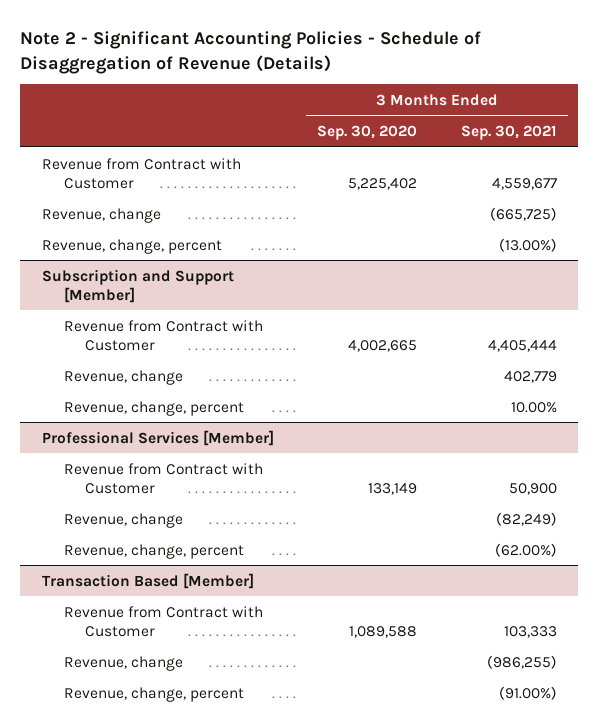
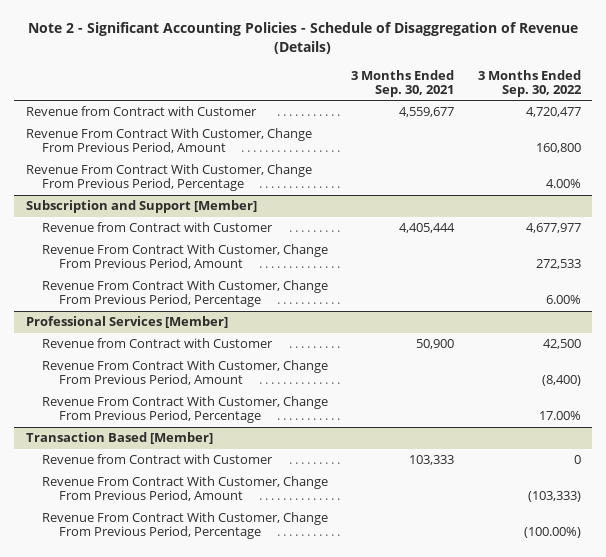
[317,125,418,141] Sep. 30, 2020 -> none
none -> [477,69,582,97] 3 Months Ended Sep. 30, 2022
[41,207,161,223] Revenue, change -> none
[41,238,222,254] Revenue, change, percent -> none
none -> [25,128,312,154] Revenue From Contract With Customer, Change From Previous Period, Amount
none -> [25,164,312,192] Revenue From Contract With Customer, Change From Previous Period, Percentage
[63,369,183,385] Revenue, change -> none
[63,400,244,416] Revenue, change, percent -> none
none -> [42,244,329,270] Revenue From Contract With Customer, Change From Previous Period, Amount
none -> [42,280,329,308] Revenue From Contract With Customer, Change From Previous Period, Percentage
[63,512,183,528] Revenue, change -> none
[63,543,244,559] Revenue, change, percent -> none
none -> [42,360,329,386] Revenue From Contract With Customer, Change From Previous Period, Amount
none -> [42,396,329,424] Revenue From Contract With Customer, Change From Previous Period, Percentage
[63,655,183,671] Revenue, change -> none
[63,686,244,702] Revenue, change, percent -> none
none -> [42,476,329,502] Revenue From Contract With Customer, Change From Previous Period, Amount
none -> [42,512,329,540] Revenue From Contract With Customer, Change From Previous Period, Percentage

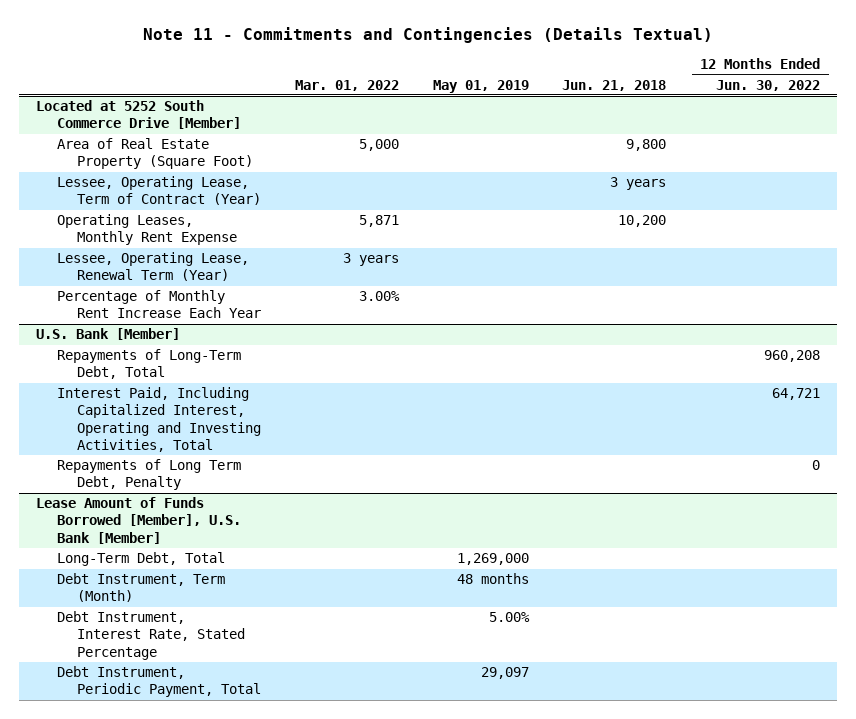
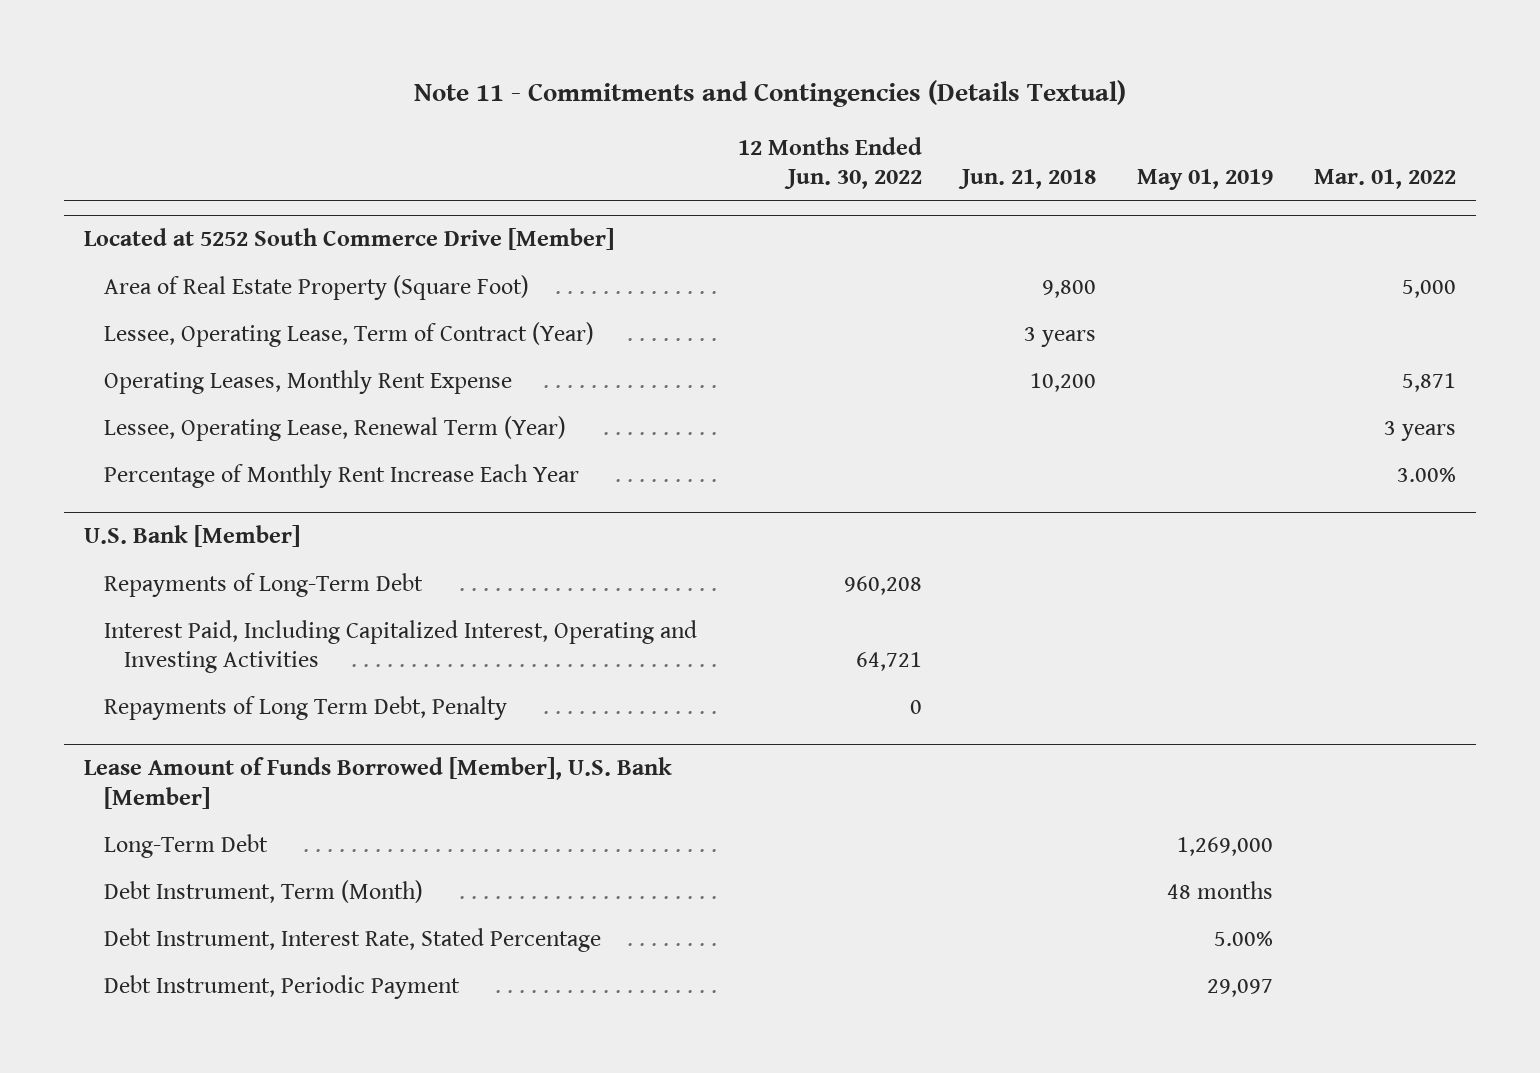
[56,349,241,380] Repayments of Long-Term Debt, Total -> [104,572,424,597] Repayments of Long-Term Debt
[56,387,262,452] Interest Paid, Including Capitalized Interest, Operating and Investing Activities, Total -> [104,619,698,674] Interest Paid, Including Capitalized Interest, Operating and Investing Activities
[56,552,225,567] Long-Term Debt, Total -> [104,833,269,858] Long-Term Debt
[56,666,262,698] Debt Instrument, Periodic Payment, Total -> [104,974,461,999] Debt Instrument, Periodic Payment

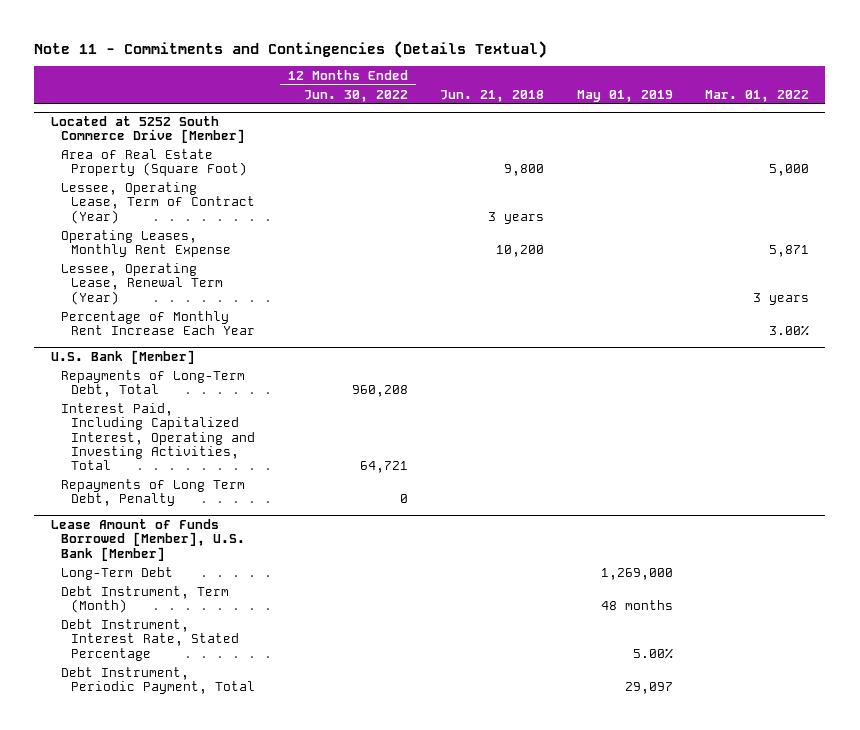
[104,572,424,597] Repayments of Long-Term Debt -> [61,369,246,398] Repayments of Long-Term Debt, Total
[104,619,698,674] Interest Paid, Including Capitalized Interest, Operating and Investing Activities -> [61,402,256,471] Interest Paid, Including Capitalized Interest, Operating and Investing Activities, Total
[104,974,461,999] Debt Instrument, Periodic Payment -> [61,666,256,695] Debt Instrument, Periodic Payment, Total

